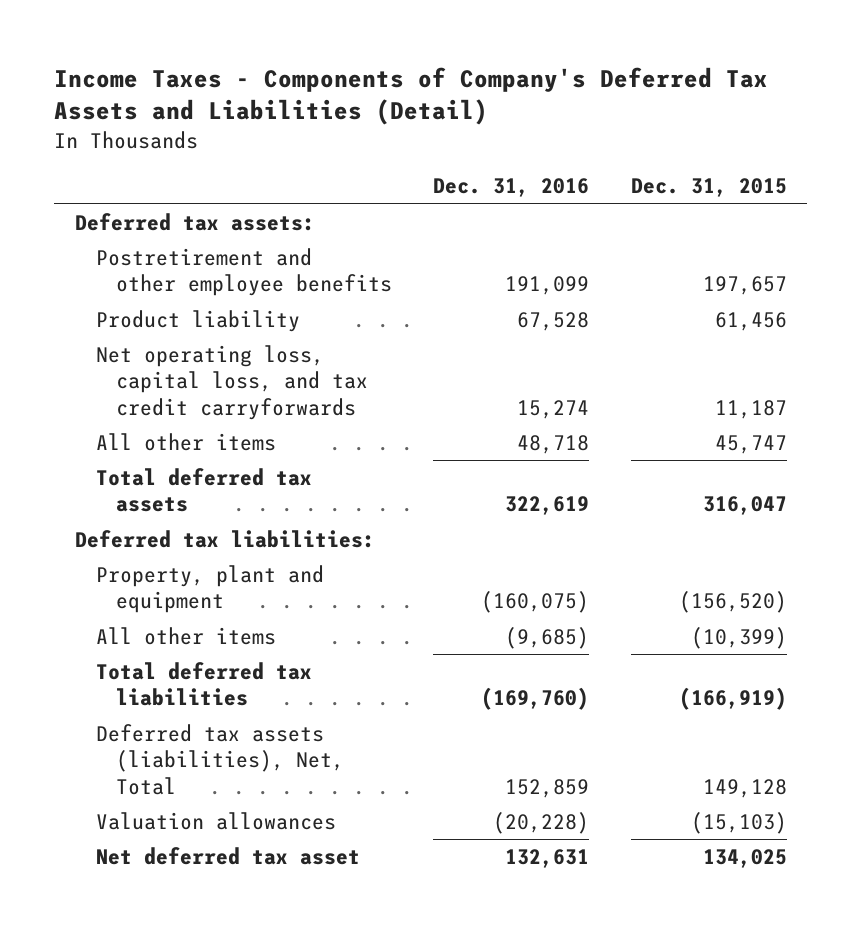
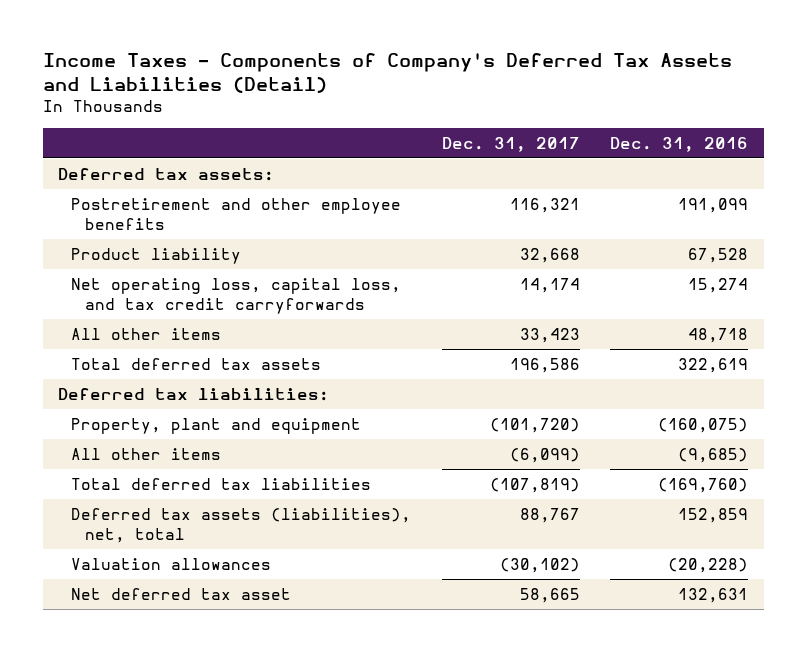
[630,178,787,198] Dec. 31, 2015 -> none
none -> [441,136,580,152] Dec. 31, 2017
[95,723,345,796] Deferred tax assets (liabilities), Net, Total -> [71,507,412,544] Deferred tax assets (liabilities), net, total

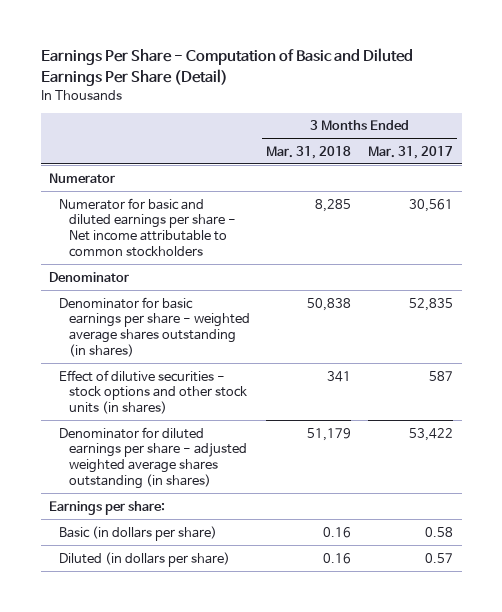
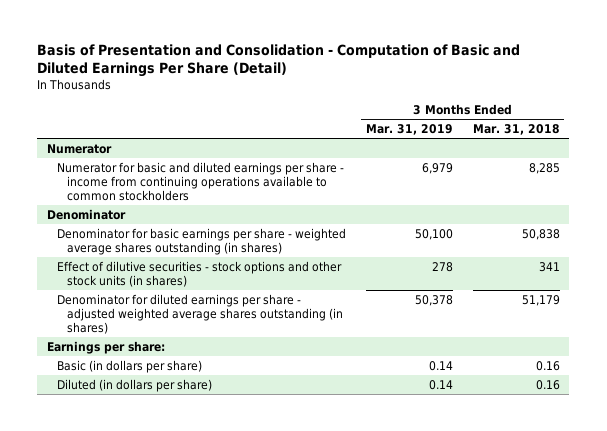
[40,48,413,86] Earnings Per Share - Computation of Basic and Diluted Earnings Per Share (Detail) -> [37,44,521,78] Basis of Presentation and Consolidation - Computation of Basic and Diluted Earnings Per Share (Detail)
[368,145,454,159] Mar. 31, 2017 -> none
none -> [365,123,453,135] Mar. 31, 2019
[58,197,236,258] Numerator for basic and diluted earnings per share - Net income attributable to common stockholders -> [57,161,345,202] Numerator for basic and diluted earnings per share - income from continuing operations available to common stockholders

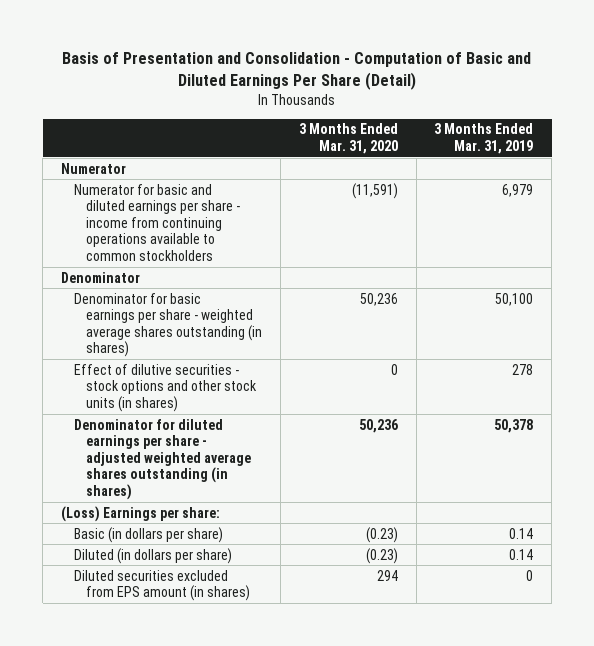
[472,123,560,135] Mar. 31, 2018 -> none
none -> [298,123,398,154] 3 Months Ended Mar. 31, 2020
[47,340,166,354] Earnings per share: -> [61,505,221,522] (Loss) Earnings per share:
none -> [73,569,251,602] Diluted securities excluded from EPS amount (in shares)

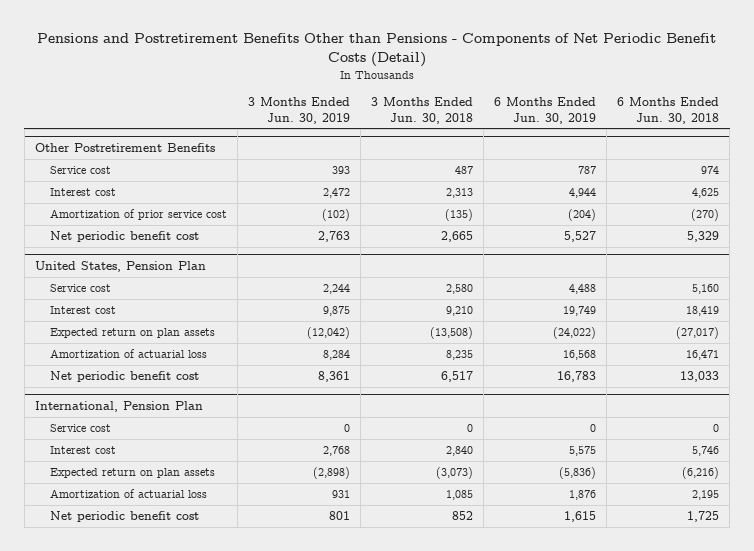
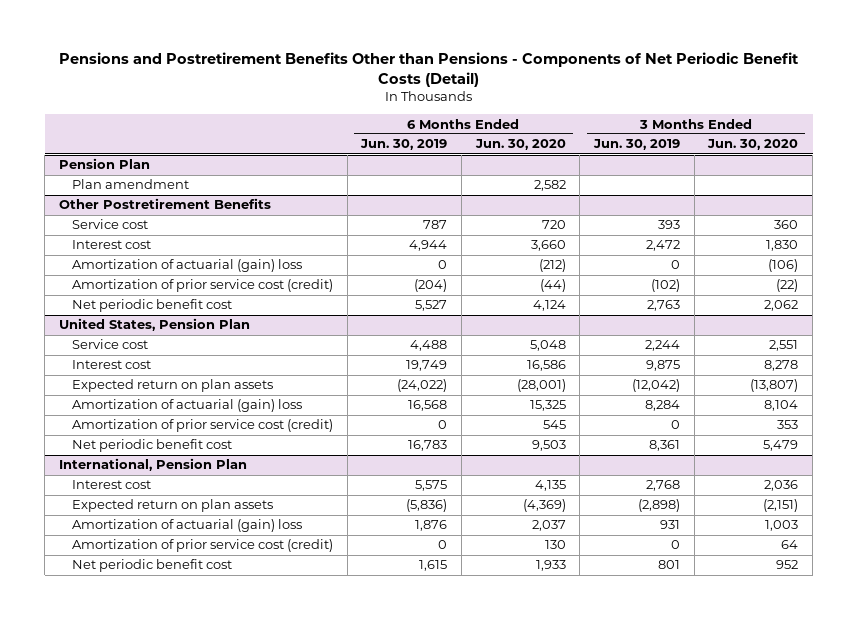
[370,97,473,124] 3 Months Ended Jun. 30, 2018 -> none
[617,97,720,124] 6 Months Ended Jun. 30, 2018 -> none
none -> [474,139,566,151] Jun. 30, 2020
none -> [707,139,799,151] Jun. 30, 2020
none -> [58,158,150,170] Pension Plan
none -> [71,179,189,190] Plan amendment
none -> [71,259,302,273] Amortization of actuarial (gain) loss
[49,209,227,221] Amortization of prior service cost -> [71,279,333,293] Amortization of prior service cost (credit)
[49,349,207,359] Amortization of actuarial loss -> [71,399,302,413] Amortization of actuarial (gain) loss
none -> [71,419,333,433] Amortization of prior service cost (credit)
[49,424,111,433] Service cost -> none
[49,489,207,499] Amortization of actuarial loss -> [71,519,302,533] Amortization of actuarial (gain) loss
none -> [71,539,333,553] Amortization of prior service cost (credit)

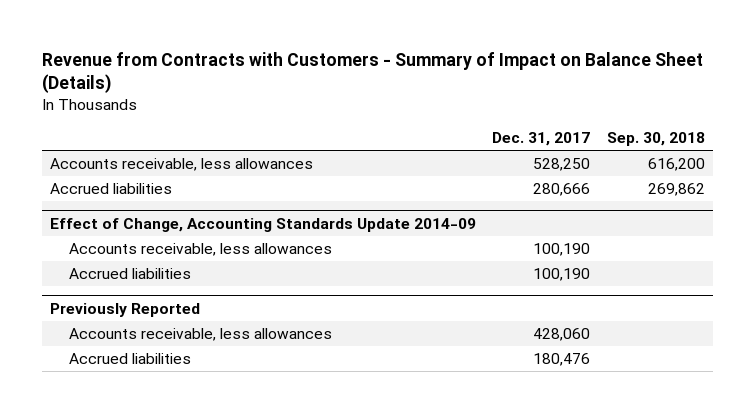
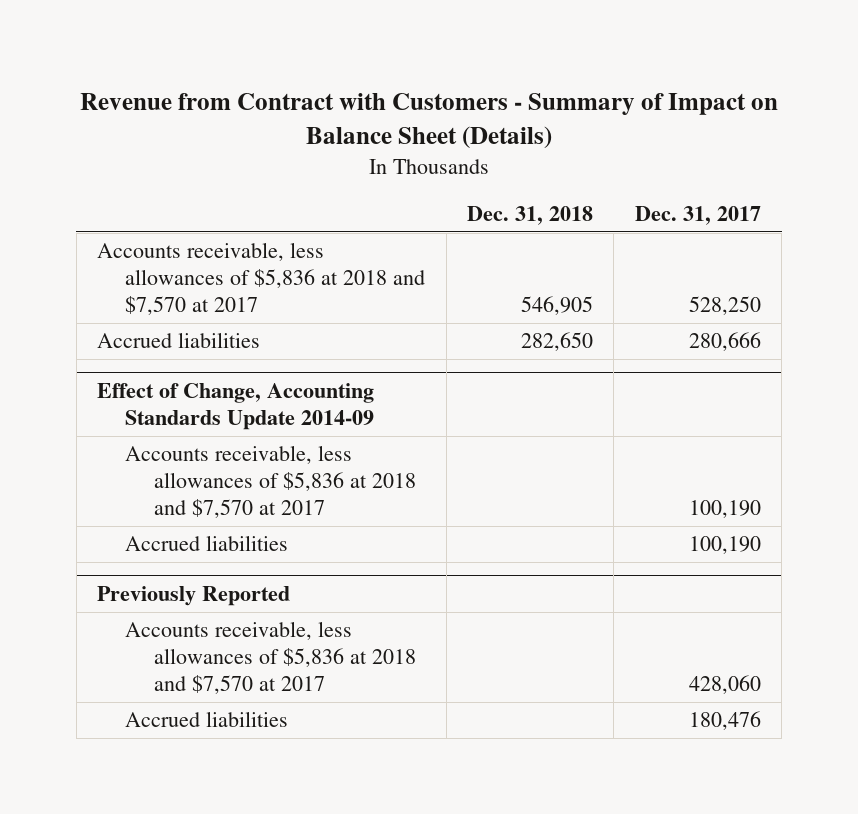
[41,51,703,94] Revenue from Contracts with Customers - Summary of Impact on Balance Sheet (Details) -> [79,93,778,150] Revenue from Contract with Customers - Summary of Impact on Balance Sheet (Details)
[606,132,705,147] Sep. 30, 2018 -> none
none -> [467,206,594,226] Dec. 31, 2018
[49,157,313,171] Accounts receivable, less allowances -> [97,242,426,316] Accounts receivable, less allowances of $5,836 at 2018 and $7,570 at 2017
[68,242,332,256] Accounts receivable, less allowances -> [125,445,416,519] Accounts receivable, less allowances of $5,836 at 2018 and $7,570 at 2017
[68,327,332,341] Accounts receivable, less allowances -> [125,621,416,695] Accounts receivable, less allowances of $5,836 at 2018 and $7,570 at 2017

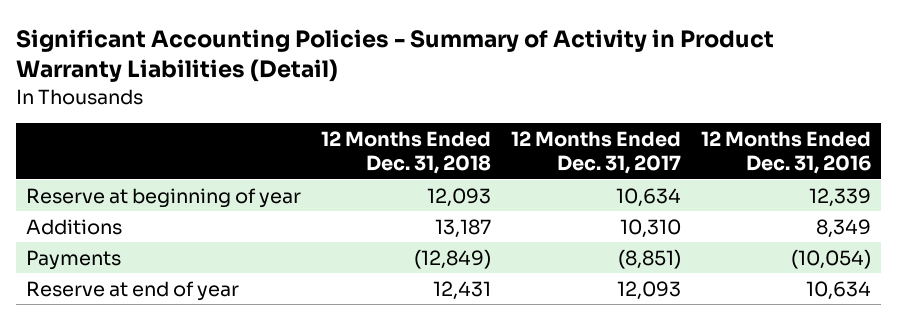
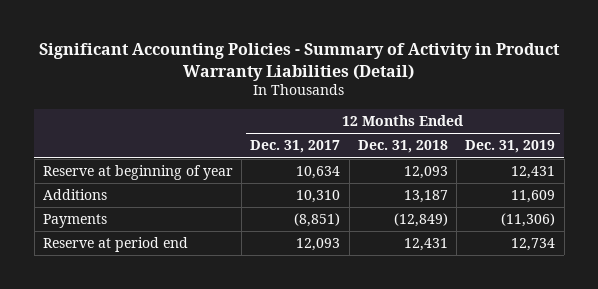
[700,130,871,175] 12 Months Ended Dec. 31, 2016 -> none
none -> [465,140,556,154] Dec. 31, 2019
[26,280,240,301] Reserve at end of year -> [42,237,188,253] Reserve at period end

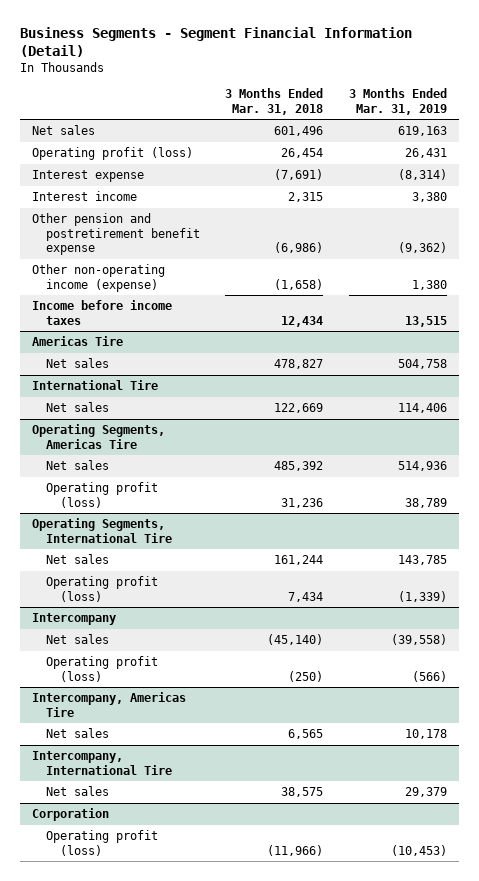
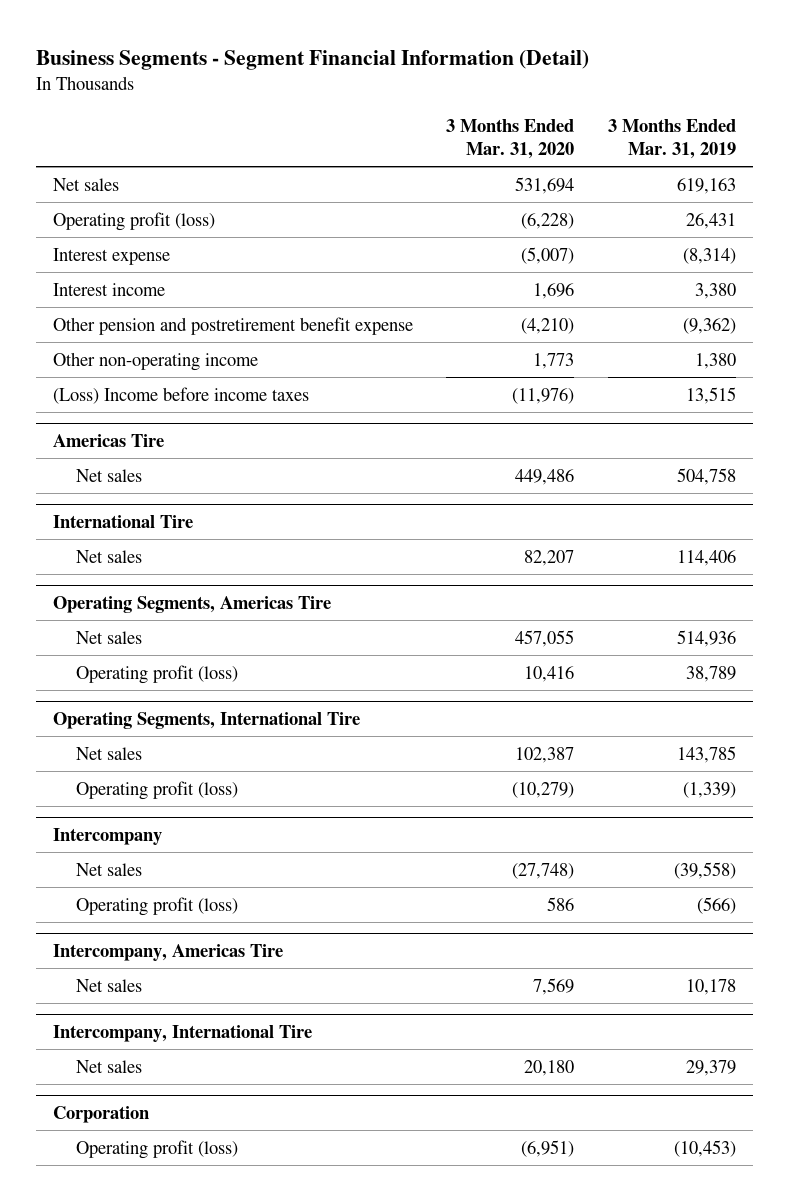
[225,88,324,115] 3 Months Ended Mar. 31, 2018 -> none
none -> [446,119,575,159] 3 Months Ended Mar. 31, 2020
[32,264,166,292] Other non-operating income (expense) -> [52,351,258,371] Other non-operating income
[32,300,173,325] Income before income taxes -> [52,386,309,404] (Loss) Income before income taxes

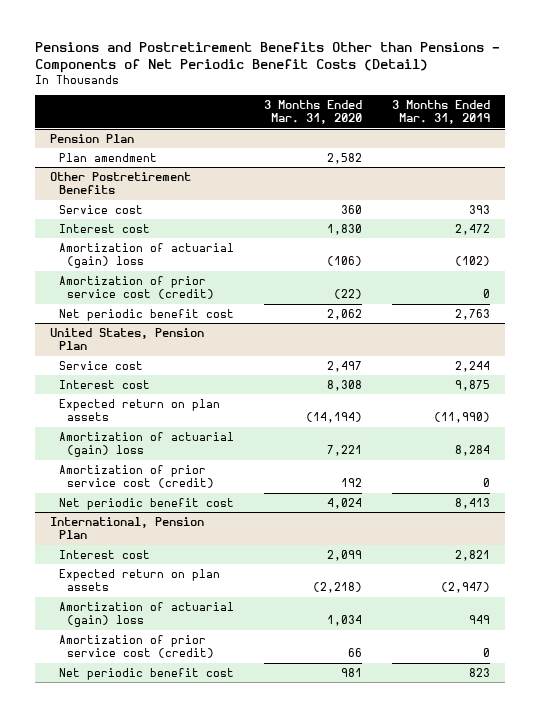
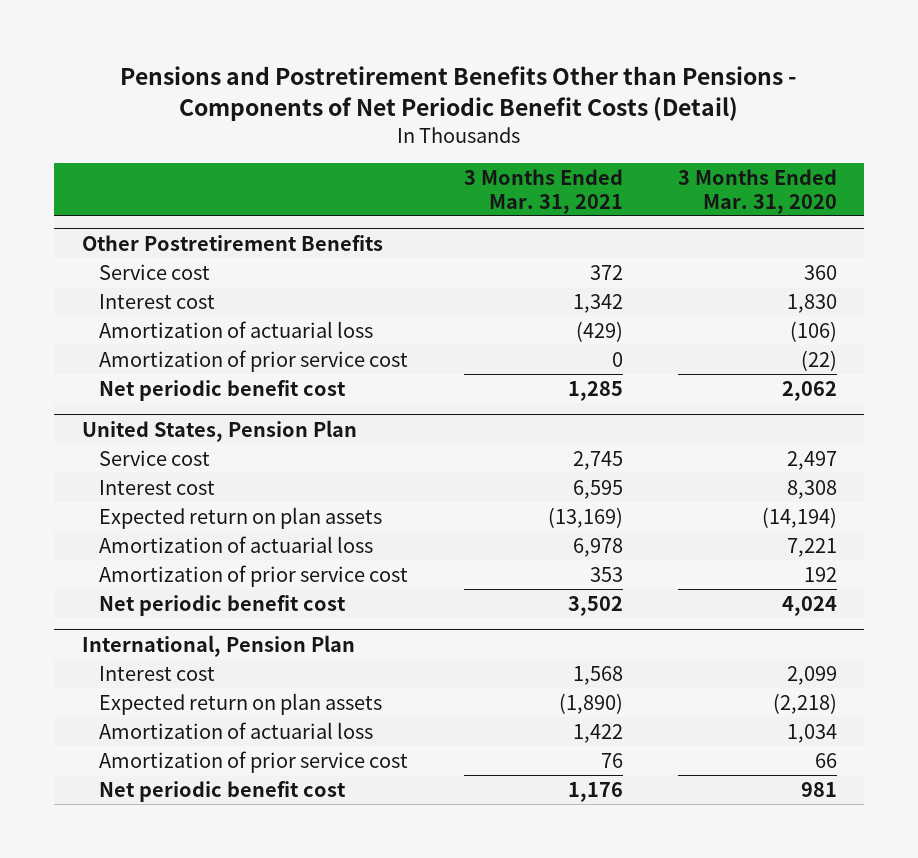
[392,99,491,125] 3 Months Ended Mar. 31, 2019 -> none
none -> [463,169,623,214] 3 Months Ended Mar. 31, 2021
[50,133,135,143] Pension Plan -> none
[58,152,157,162] Plan amendment -> none
[58,242,234,269] Amortization of actuarial (gain) loss -> [99,320,374,338] Amortization of actuarial loss
[58,275,215,300] Amortization of prior service cost (credit) -> [99,349,409,372] Amortization of prior service cost
[58,431,234,458] Amortization of actuarial (gain) loss -> [99,535,374,553] Amortization of actuarial loss
[58,464,215,489] Amortization of prior service cost (credit) -> [99,564,409,587] Amortization of prior service cost
[58,601,234,628] Amortization of actuarial (gain) loss -> [99,721,374,739] Amortization of actuarial loss
[58,634,215,659] Amortization of prior service cost (credit) -> [99,750,409,773] Amortization of prior service cost

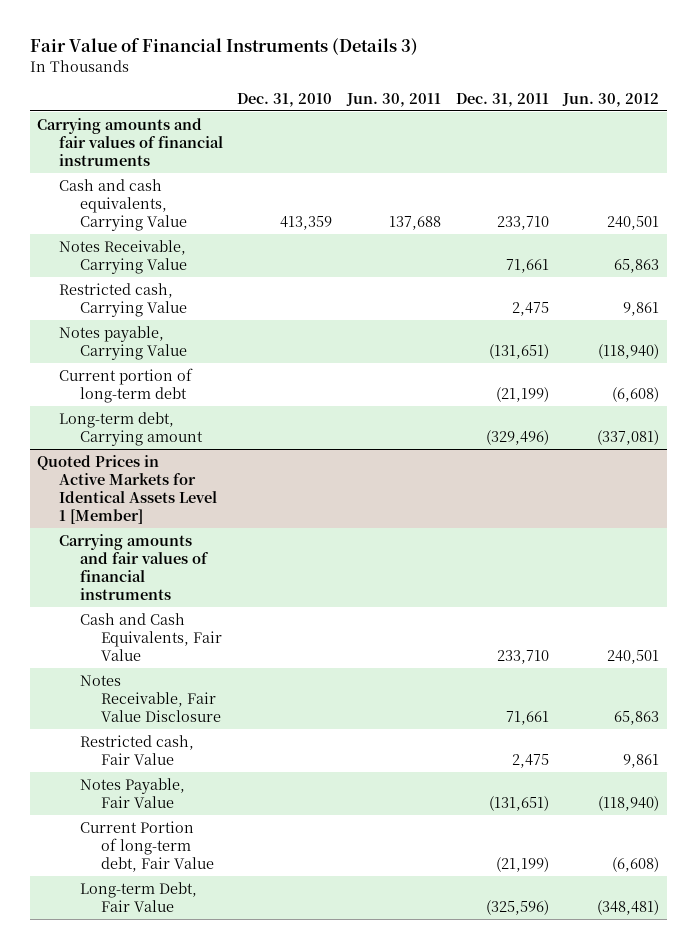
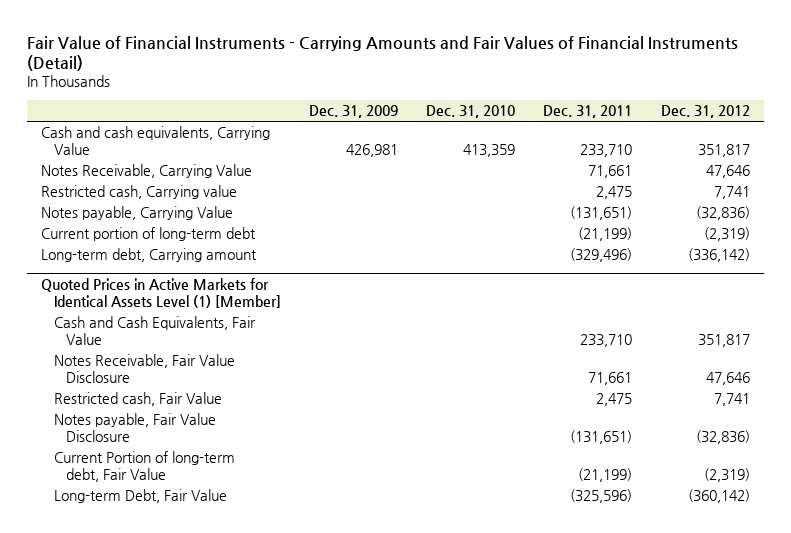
[29,38,418,56] Fair Value of Financial Instruments (Details 3) -> [26,35,738,72] Fair Value of Financial Instruments - Carrying Amounts and Fair Values of Financial Instruments (Detail)
[345,92,441,107] Jun. 30, 2011 -> none
[562,92,660,107] Jun. 30, 2012 -> none
none -> [308,105,398,119] Dec. 31, 2009
none -> [660,105,750,119] Dec. 31, 2012
[37,117,223,166] Carrying amounts and fair values of financial instruments -> none
[58,282,187,317] Restricted cash, Carrying Value -> [41,185,238,200] Restricted cash, Carrying value
[58,533,209,600] Carrying amounts and fair values of financial instruments -> none
[37,454,217,524] Quoted Prices in Active Markets for Identical Assets Level 1 [Member] -> [41,277,281,308] Quoted Prices in Active Markets for Identical Assets Level (1) [Member]
[79,777,185,808] Notes Payable, Fair Value -> [53,413,216,443] Notes payable, Fair Value Disclosure

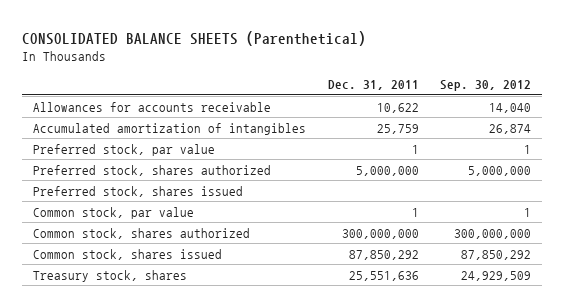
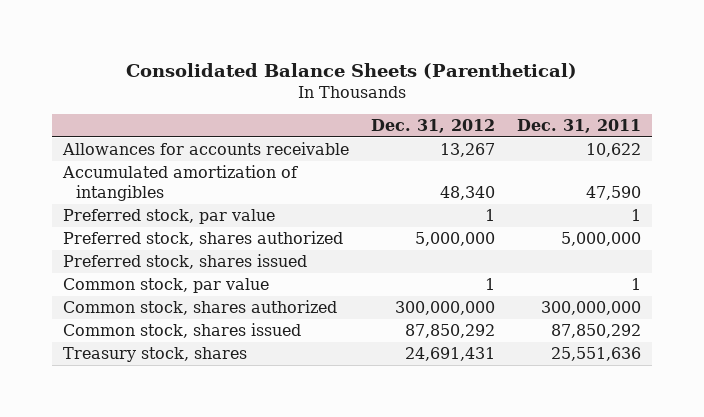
[22,30,367,46] CONSOLIDATED BALANCE SHEETS (Parenthetical) -> [126,62,578,79] Consolidated Balance Sheets (Parenthetical)
[440,80,532,92] Sep. 30, 2012 -> none
none -> [371,118,496,133] Dec. 31, 2012
[376,123,419,134] 25,759 -> [586,185,642,200] 47,590

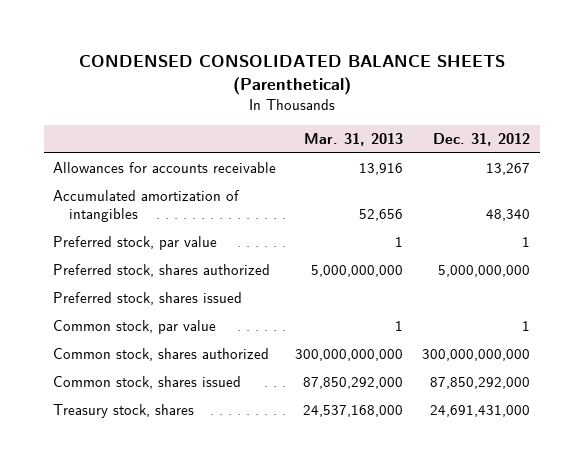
[126,62,578,79] Consolidated Balance Sheets (Parenthetical) -> [78,54,505,95] CONDENSED CONSOLIDATED BALANCE SHEETS (Parenthetical)
[517,118,642,133] Dec. 31, 2011 -> none
none -> [304,133,404,147] Mar. 31, 2013
[415,232,496,247] 5,000,000 -> [438,265,531,278] 5,000,000,000
[395,301,496,316] 300,000,000 -> [422,349,531,362] 300,000,000,000
[405,324,496,339] 87,850,292 -> [430,377,531,390] 87,850,292,000
[405,347,496,362] 24,691,431 -> [430,405,531,418] 24,691,431,000

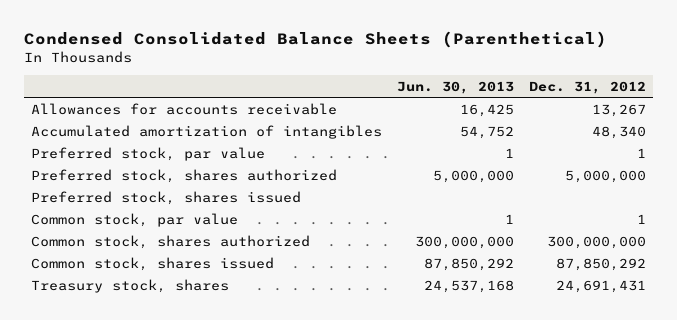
[78,54,505,95] CONDENSED CONSOLIDATED BALANCE SHEETS (Parenthetical) -> [24,31,608,49] Condensed Consolidated Balance Sheets (Parenthetical)
[304,133,404,147] Mar. 31, 2013 -> none
none -> [396,80,514,94] Jun. 30, 2013
[438,265,531,278] 5,000,000,000 -> [564,169,646,183] 5,000,000
[422,349,531,362] 300,000,000,000 -> [546,235,646,249] 300,000,000
[430,377,531,390] 87,850,292,000 -> [555,257,646,271] 87,850,292
[430,405,531,418] 24,691,431,000 -> [555,279,646,293] 24,691,431

